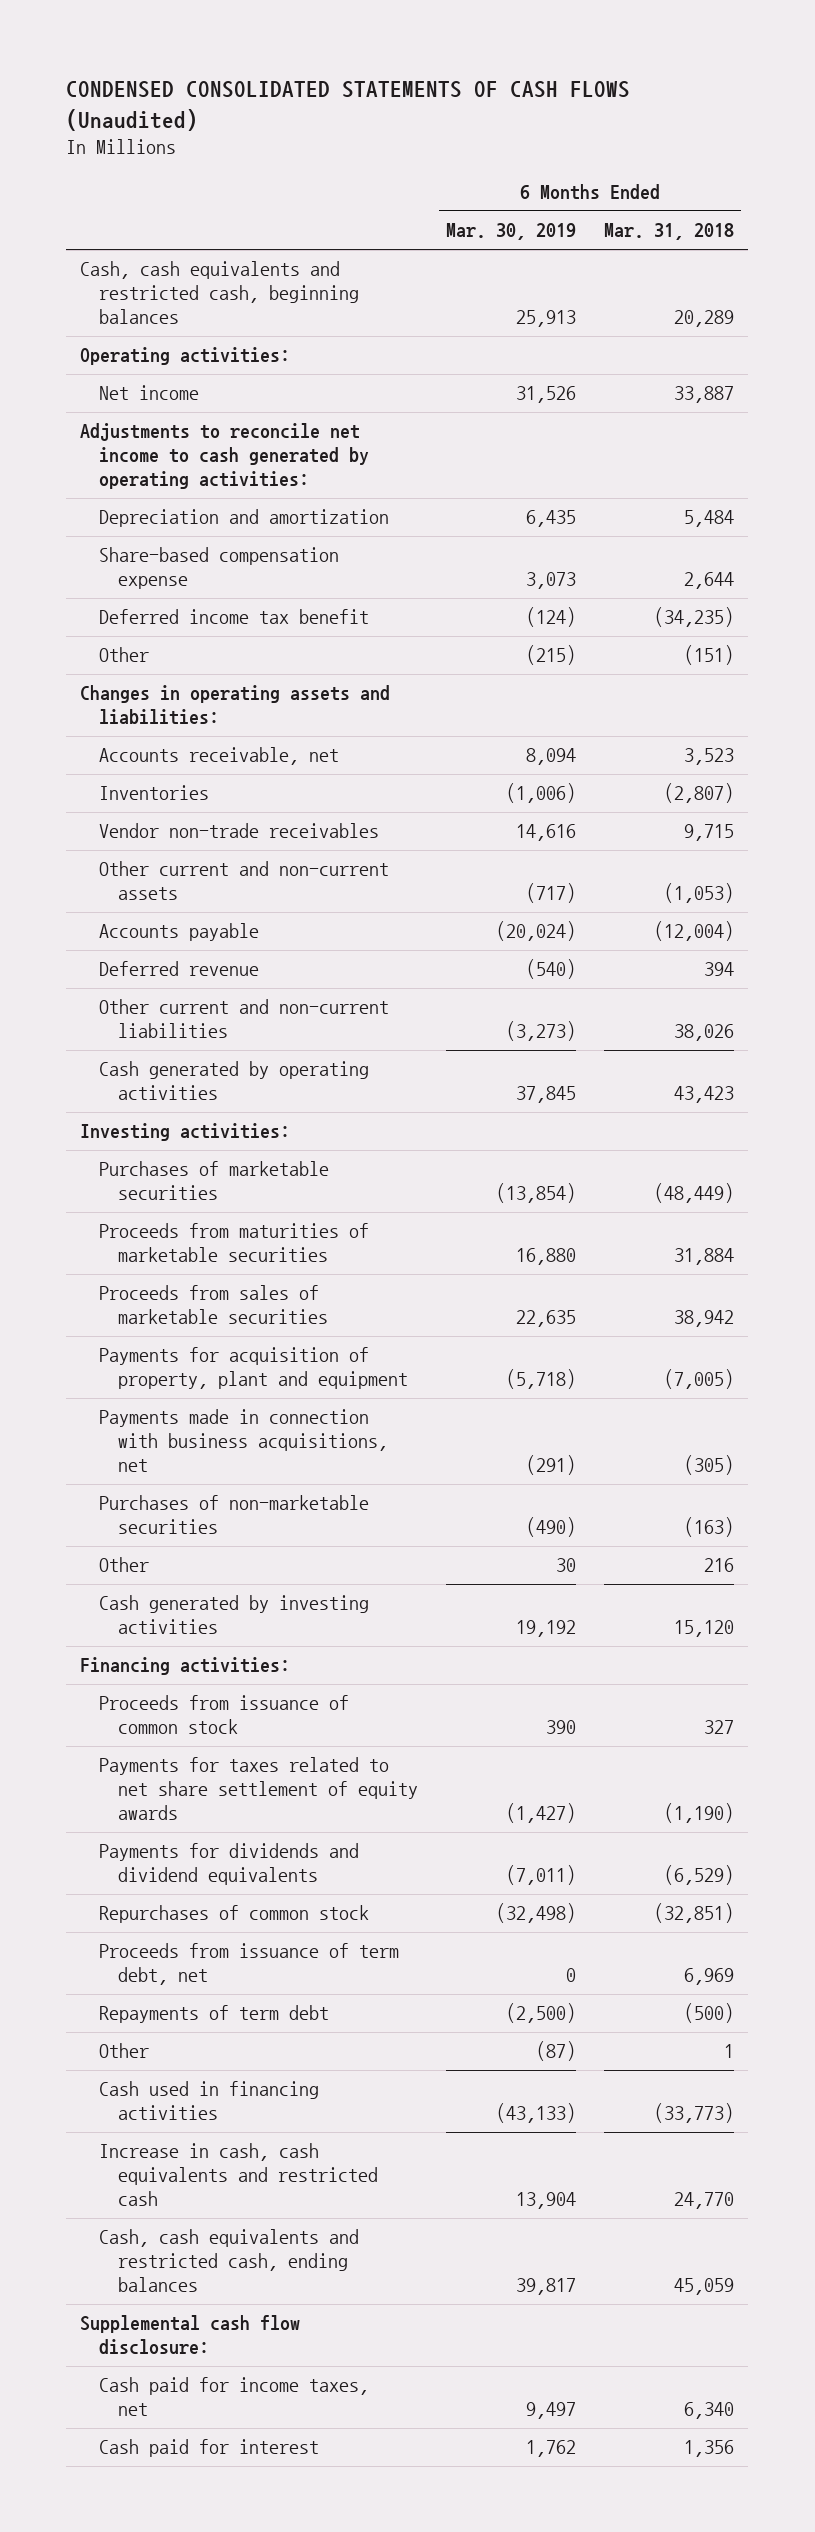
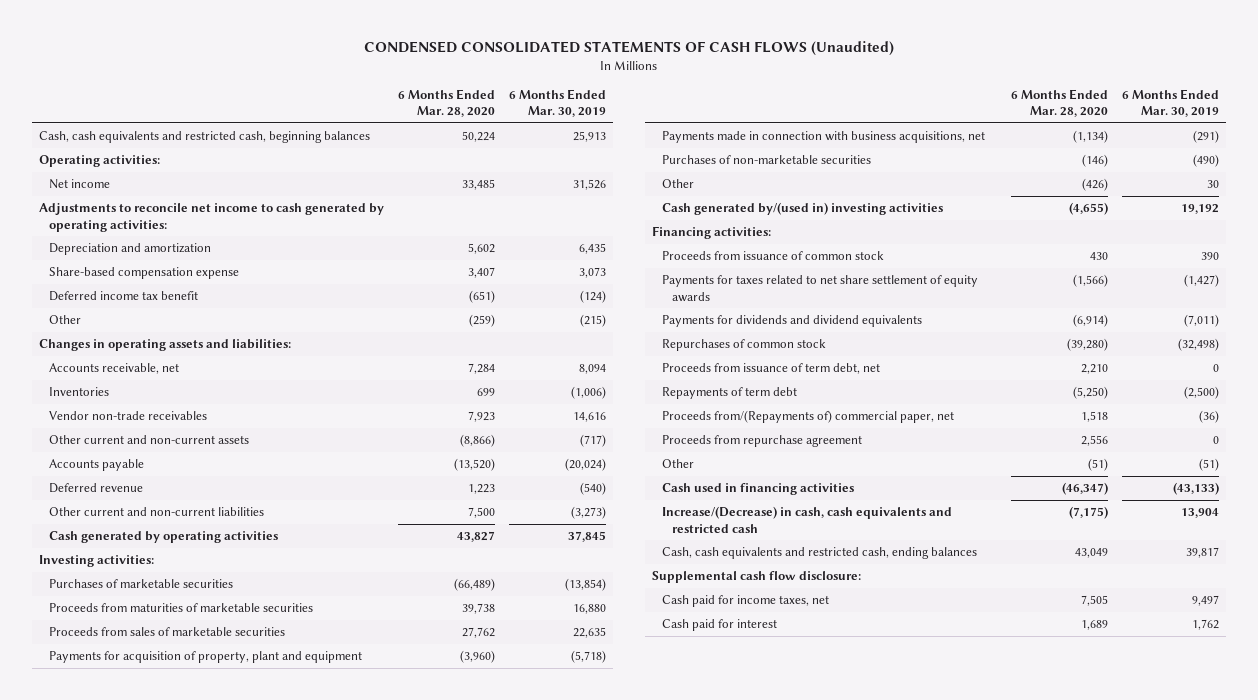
[604,223,735,241] Mar. 31, 2018 -> none
none -> [397,88,495,118] 6 Months Ended Mar. 28, 2020
[99,1595,370,1635] Cash generated by investing activities -> [662,202,944,216] Cash generated by/(used in) investing activities
none -> [662,410,955,424] Proceeds from/(Repayments of) commercial paper, net
none -> [662,435,863,448] Proceeds from repurchase agreement
[536,2041,577,2062] (87) -> [1199,458,1220,472] (51)
[99,2143,379,2207] Increase in cash, cash equivalents and restricted cash -> [662,506,953,533] Increase/(Decrease) in cash, cash equivalents and restricted cash

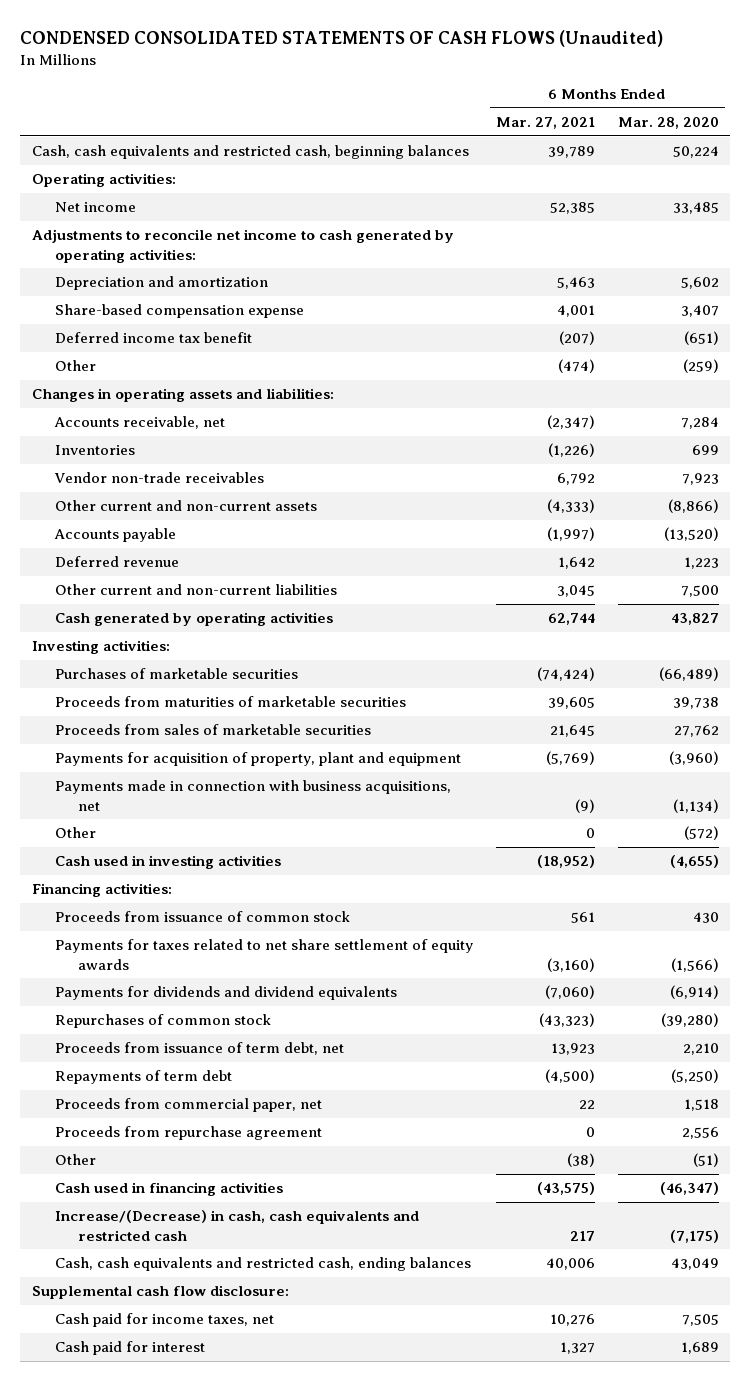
[508,88,606,118] 6 Months Ended Mar. 30, 2019 -> none
none -> [495,117,595,130] Mar. 27, 2021
[662,155,872,165] Purchases of non-marketable securities -> none
[1082,178,1109,192] (426) -> [683,826,719,841] (572)
[662,202,944,216] Cash generated by/(used in) investing activities -> [55,855,282,870] Cash used in investing activities
[662,410,955,424] Proceeds from/(Repayments of) commercial paper, net -> [55,1098,323,1113] Proceeds from commercial paper, net

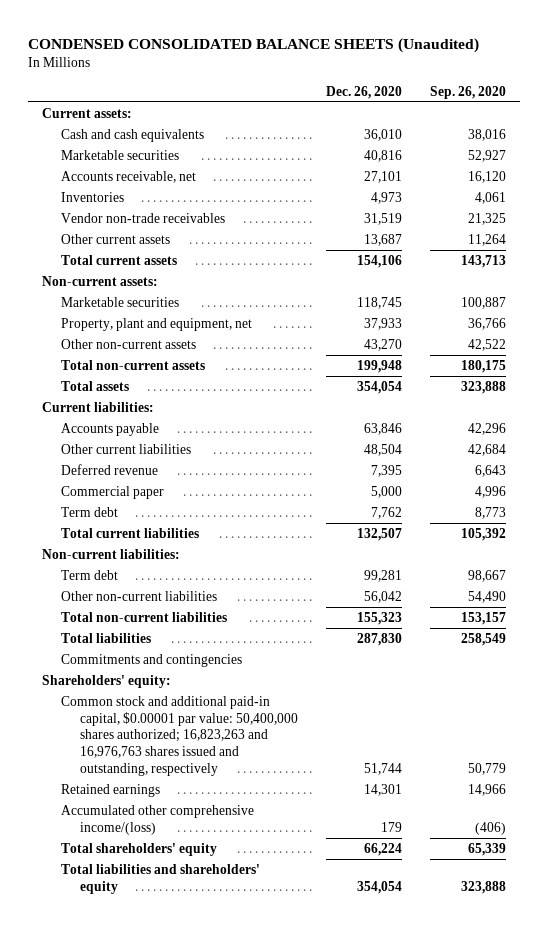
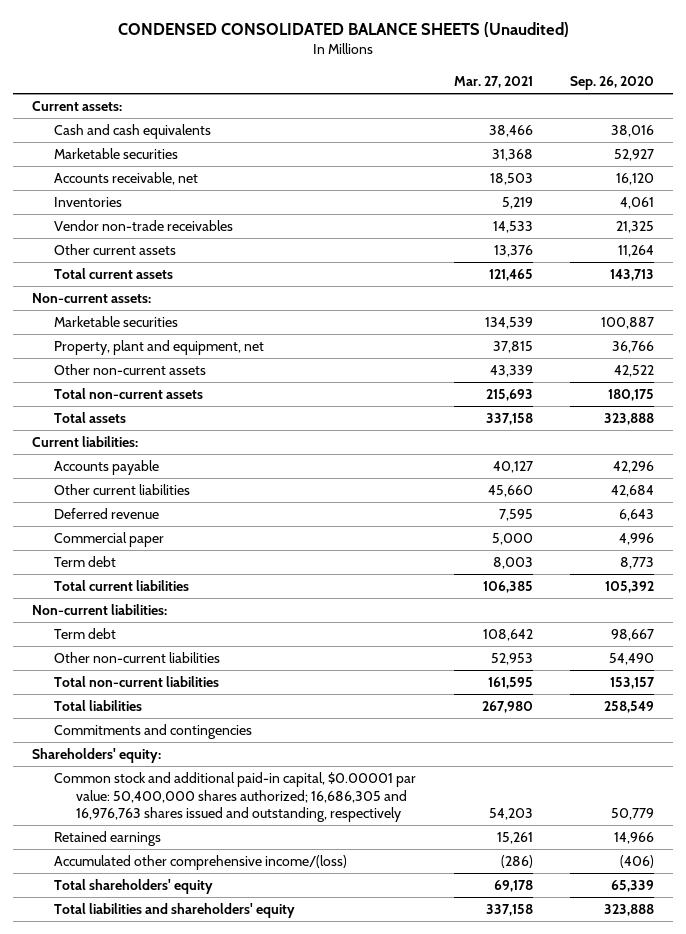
[326,85,403,99] Dec. 26, 2020 -> none
none -> [453,75,533,88] Mar. 27, 2021
[61,696,299,776] Common stock and additional paid-in capital, $0.00001 par value: 50,400,000 shares authorized; 16,823,263 and 16,976,763 shares issued and outstanding, respectively -> [53,772,416,822] Common stock and additional paid-in capital, $0.00001 par value: 50,400,000 shares authorized; 16,686,305 and 16,976,763 shares issued and outstanding, respectively

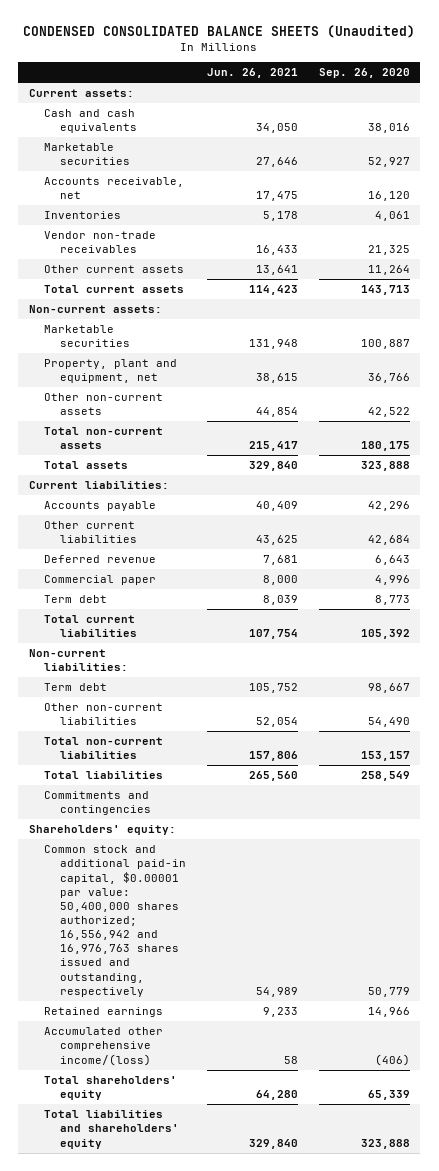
[453,75,533,88] Mar. 27, 2021 -> none
none -> [207,67,299,78] Jun. 26, 2021
[53,772,416,822] Common stock and additional paid-in capital, $0.00001 par value: 50,400,000 shares authorized; 16,686,305 and 16,976,763 shares issued and outstanding, respectively -> [44,845,187,997] Common stock and additional paid-in capital, $0.00001 par value: 50,400,000 shares authorized; 16,556,942 and 16,976,763 shares issued and outstanding, respectively

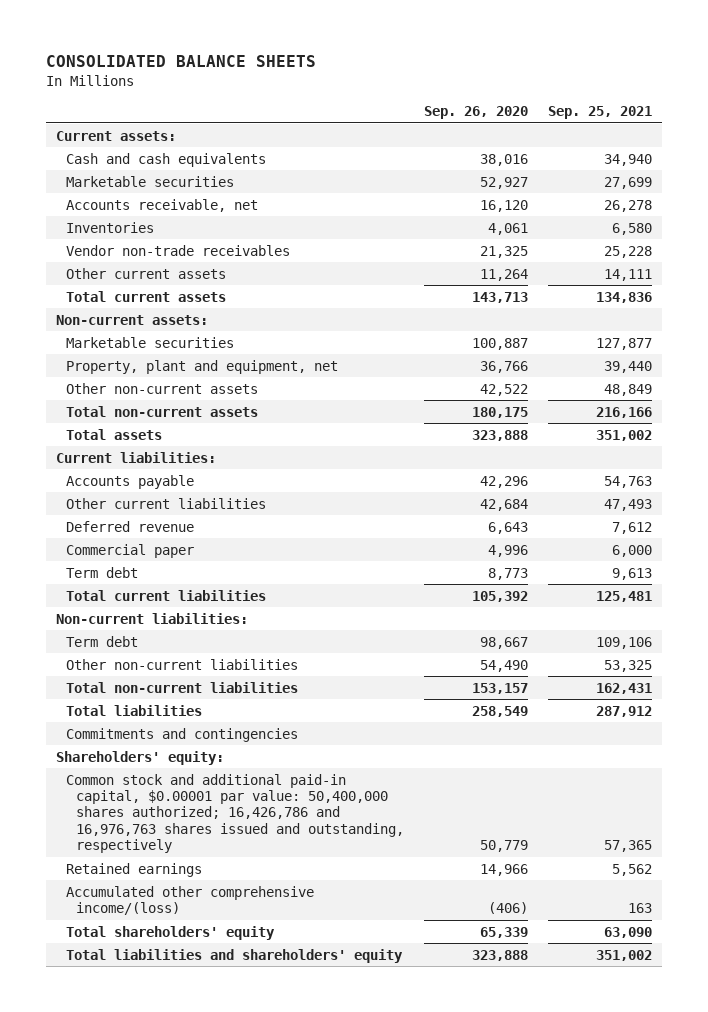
[23,24,416,38] CONDENSED CONSOLIDATED BALANCE SHEETS (Unaudited) -> [45,55,316,68] CONSOLIDATED BALANCE SHEETS
[207,67,299,78] Jun. 26, 2021 -> none
none -> [548,105,653,119] Sep. 25, 2021
[44,845,187,997] Common stock and additional paid-in capital, $0.00001 par value: 50,400,000 shares authorized; 16,556,942 and 16,976,763 shares issued and outstanding, respectively -> [65,773,404,854] Common stock and additional paid-in capital, $0.00001 par value: 50,400,000 shares authorized; 16,426,786 and 16,976,763 shares issued and outstanding, respectively

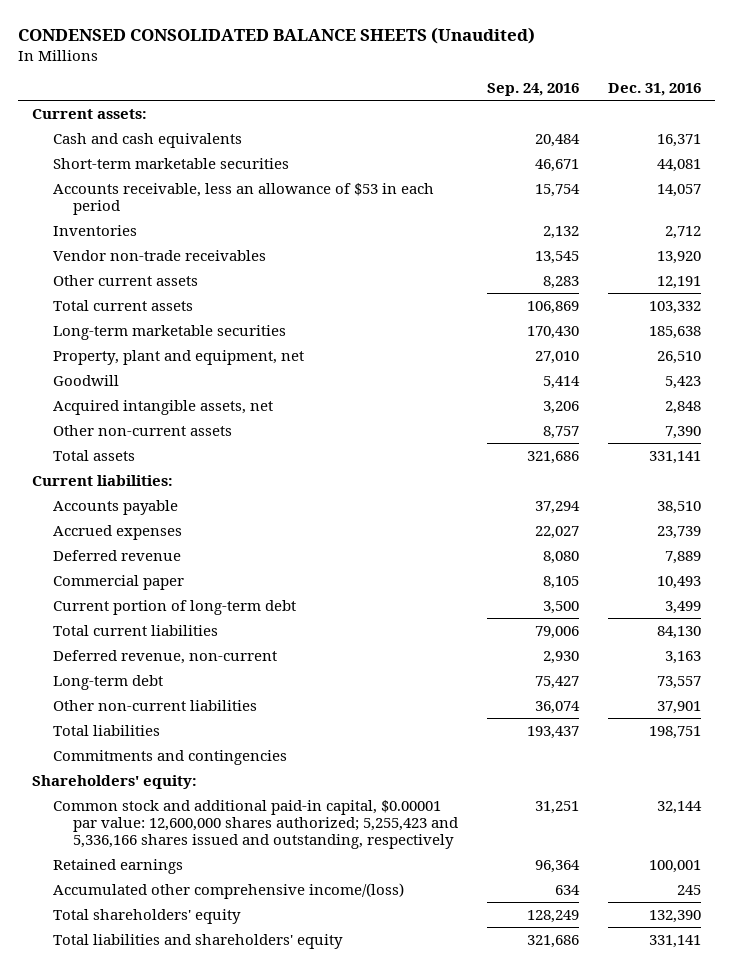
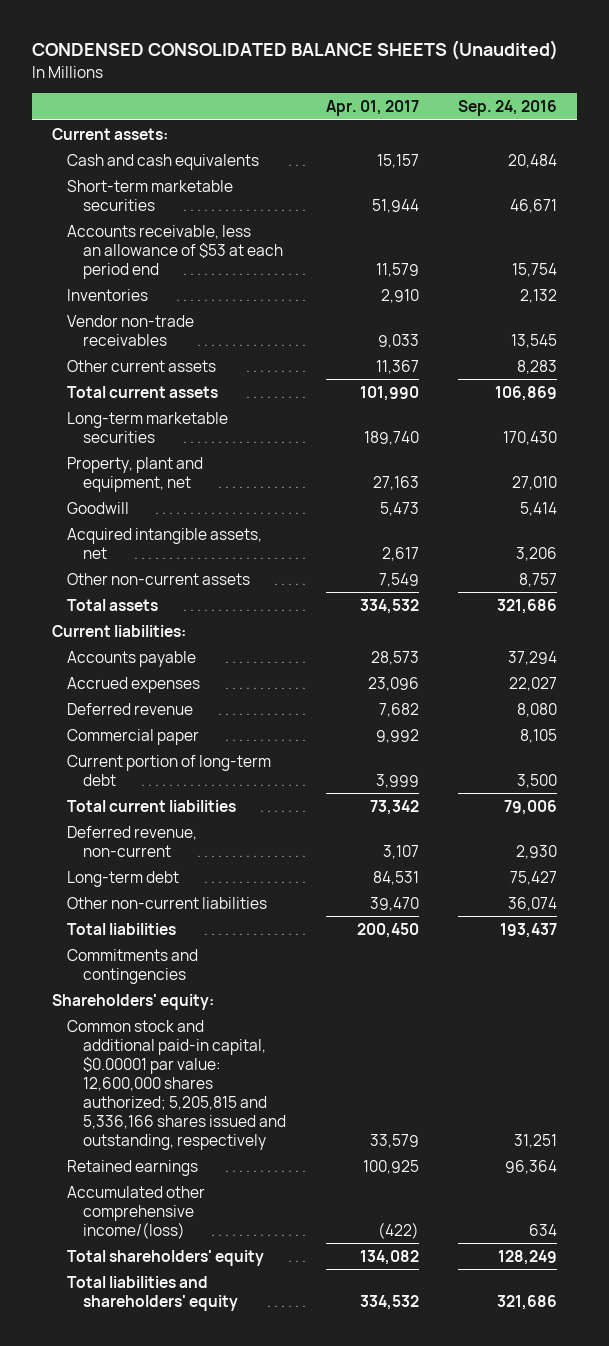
[607,83,701,97] Dec. 31, 2016 -> none
none -> [325,100,419,117] Apr. 01, 2017
[52,182,434,216] Accounts receivable, less an allowance of $53 in each period -> [67,224,284,279] Accounts receivable, less an allowance of $53 at each period end
[52,799,458,850] Common stock and additional paid-in capital, $0.00001 par value: 12,600,000 shares authorized; 5,255,423 and 5,336,166 shares issued and outstanding, respectively -> [67,1019,287,1150] Common stock and additional paid-in capital, $0.00001 par value: 12,600,000 shares authorized; 5,205,815 and 5,336,166 shares issued and outstanding, respectively

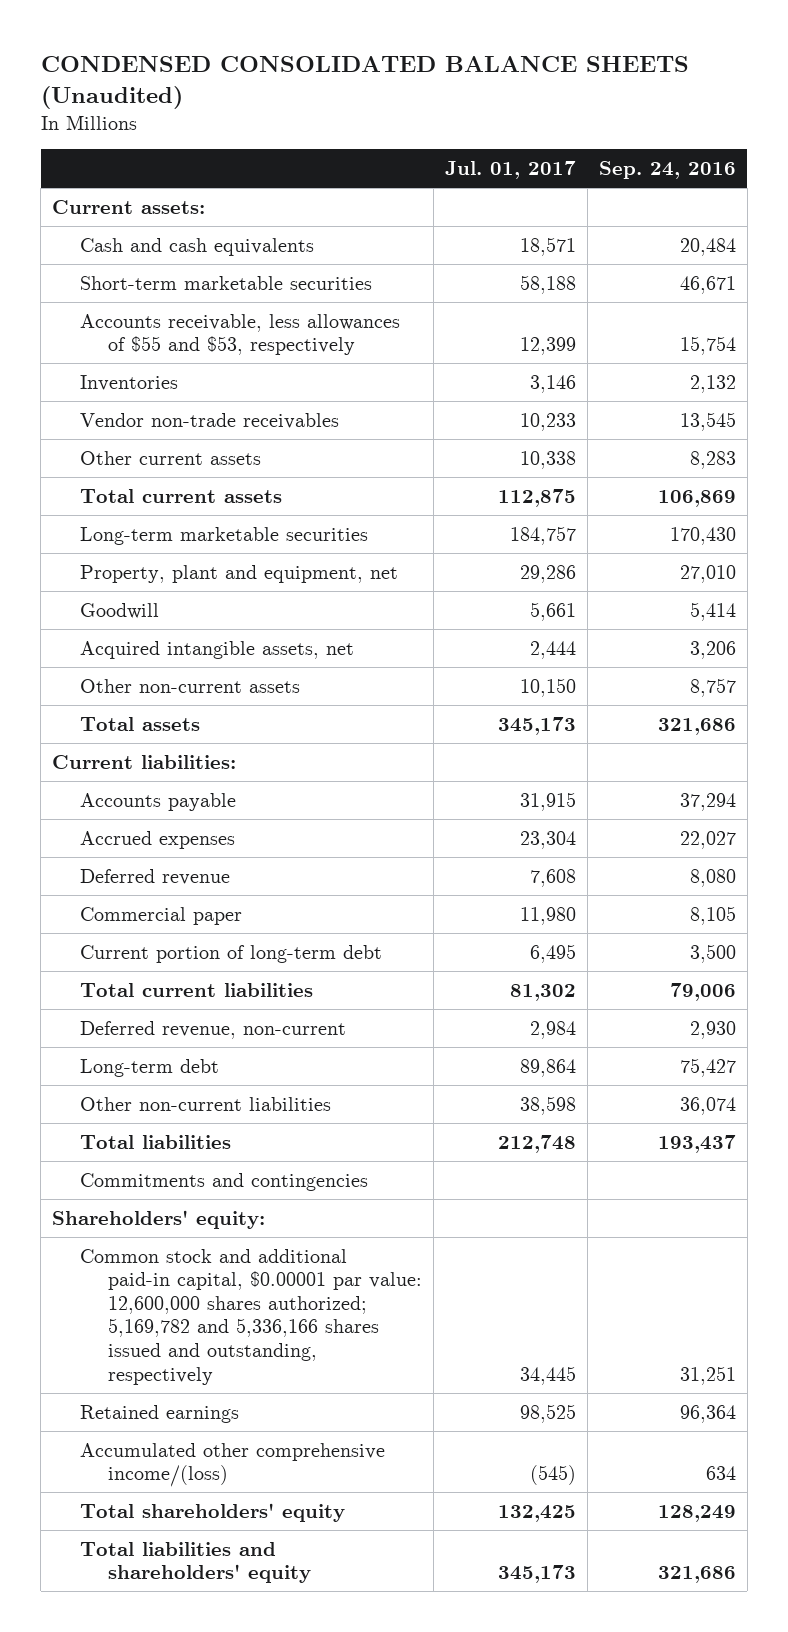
[325,100,419,117] Apr. 01, 2017 -> none
none -> [444,161,576,180] Jul. 01, 2017
[67,224,284,279] Accounts receivable, less an allowance of $53 at each period end -> [80,313,401,356] Accounts receivable, less allowances of $55 and $53, respectively
[67,1019,287,1150] Common stock and additional paid-in capital, $0.00001 par value: 12,600,000 shares authorized; 5,205,815 and 5,336,166 shares issued and outstanding, respectively -> [80,1248,422,1385] Common stock and additional paid-in capital, $0.00001 par value: 12,600,000 shares authorized; 5,169,782 and 5,336,166 shares issued and outstanding, respectively

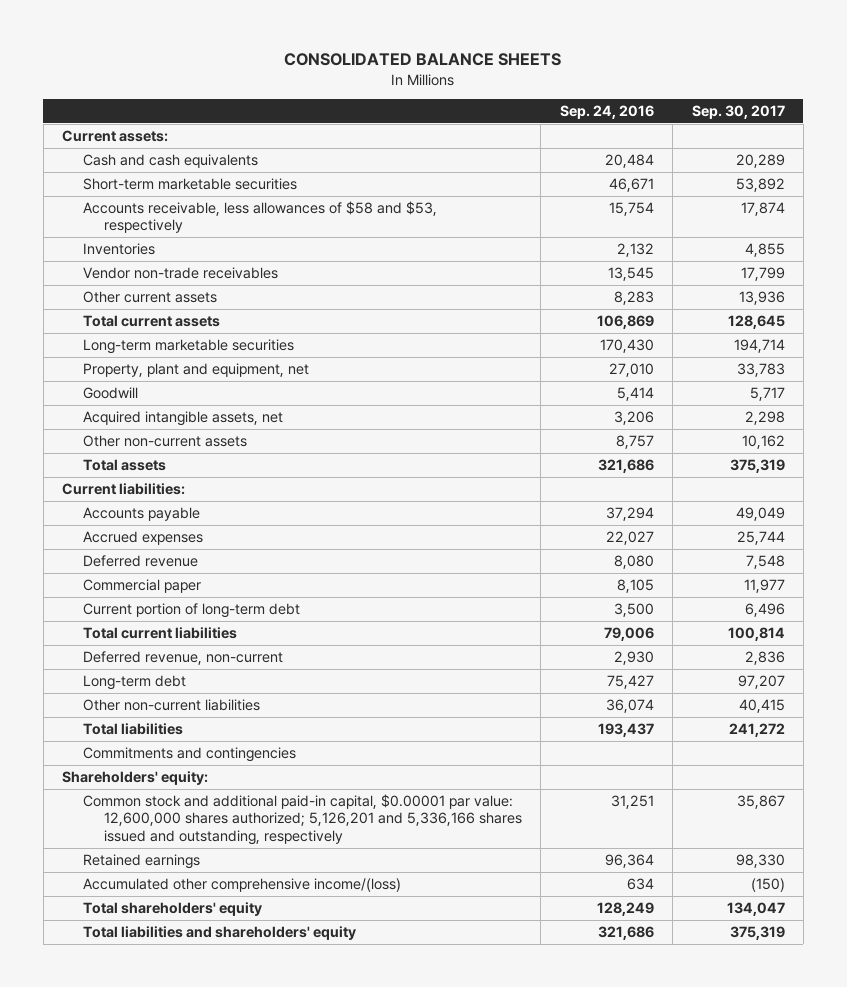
[40,55,689,109] CONDENSED CONSOLIDATED BALANCE SHEETS (Unaudited) -> [284,53,562,67] CONSOLIDATED BALANCE SHEETS
[444,161,576,180] Jul. 01, 2017 -> none
none -> [691,105,785,120] Sep. 30, 2017
[80,313,401,356] Accounts receivable, less allowances of $55 and $53, respectively -> [83,201,438,234] Accounts receivable, less allowances of $58 and $53, respectively
[80,1248,422,1385] Common stock and additional paid-in capital, $0.00001 par value: 12,600,000 shares authorized; 5,169,782 and 5,336,166 shares issued and outstanding, respectively -> [83,794,522,845] Common stock and additional paid-in capital, $0.00001 par value: 12,600,000 shares authorized; 5,126,201 and 5,336,166 shares issued and outstanding, respectively

